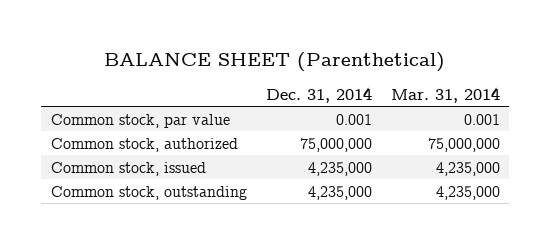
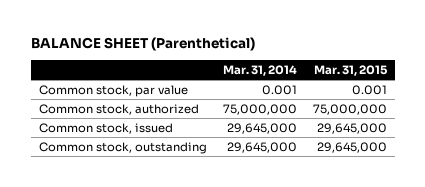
[265,86,372,103] Dec. 31, 2014 -> none
none -> [313,64,388,76] Mar. 31, 2015
[435,161,500,176] 4,235,000 -> [226,122,297,134] 29,645,000
[435,185,500,200] 4,235,000 -> [226,141,297,153] 29,645,000

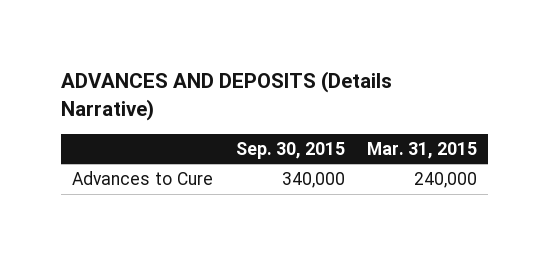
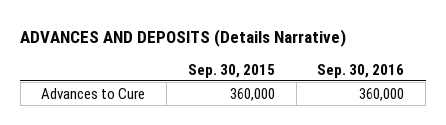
[367,141,478,159] Mar. 31, 2015 -> none
none -> [317,63,405,78] Sep. 30, 2016
[281,172,345,189] 340,000 -> [229,87,275,101] 360,000

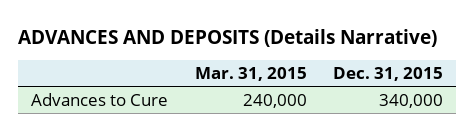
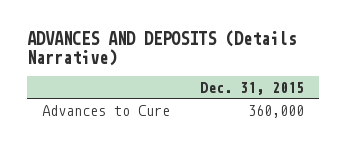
[194,67,307,82] Mar. 31, 2015 -> none
[379,93,444,108] 340,000 -> [247,104,304,118] 360,000

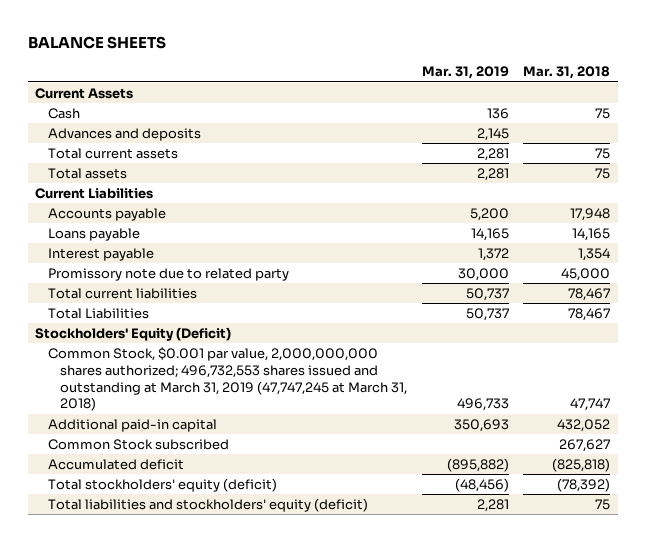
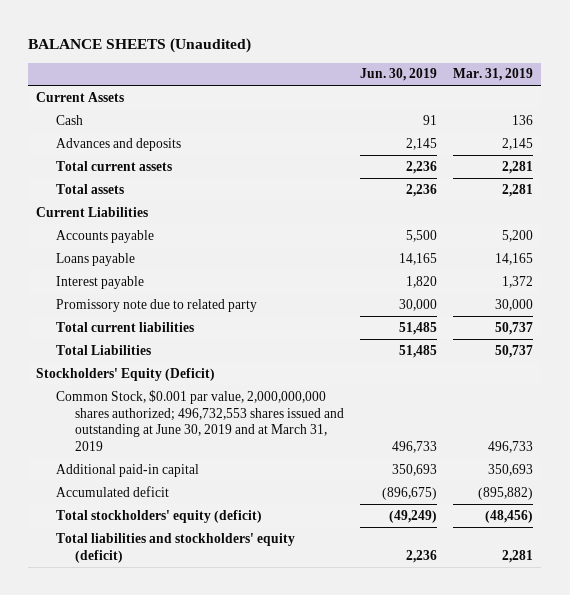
[27,36,166,50] BALANCE SHEETS -> [28,38,252,54] BALANCE SHEETS (Unaudited)
[523,66,611,80] Mar. 31, 2018 -> none
none -> [360,68,438,82] Jun. 30, 2019
[47,346,407,412] Common Stock, $0.001 par value, 2,000,000,000 shares authorized; 496,732,553 shares issued and outstanding at March 31, 2019 (47,747,245 at March 31, 2018) -> [55,389,345,452] Common Stock, $0.001 par value, 2,000,000,000 shares authorized; 496,732,553 shares issued and outstanding at June 30, 2019 and at March 31, 2019
[47,438,229,450] Common Stock subscribed -> none

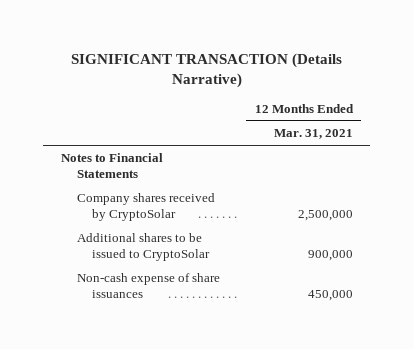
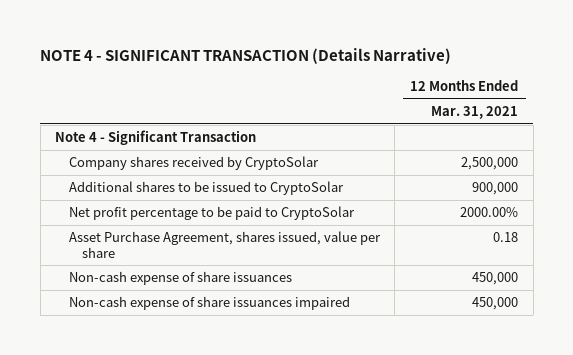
[70,52,342,88] SIGNIFICANT TRANSACTION (Details Narrative) -> [40,47,452,64] NOTE 4 - SIGNIFICANT TRANSACTION (Details Narrative)
[60,153,163,178] Notes to Financial Statements -> none
none -> [55,130,257,146] Note 4 - Significant Transaction
none -> [68,206,355,221] Net profit percentage to be paid to CryptoSolar
none -> [68,231,381,258] Asset Purchase Agreement, shares issued, value per share
none -> [68,296,350,311] Non-cash expense of share issuances impaired

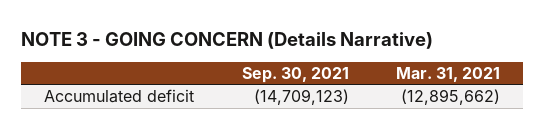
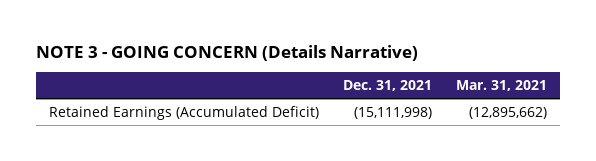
[241,66,349,83] Sep. 30, 2021 -> none
none -> [342,80,432,92] Dec. 31, 2021
[44,89,195,104] Accumulated deficit -> [48,105,319,120] Retained Earnings (Accumulated Deficit)

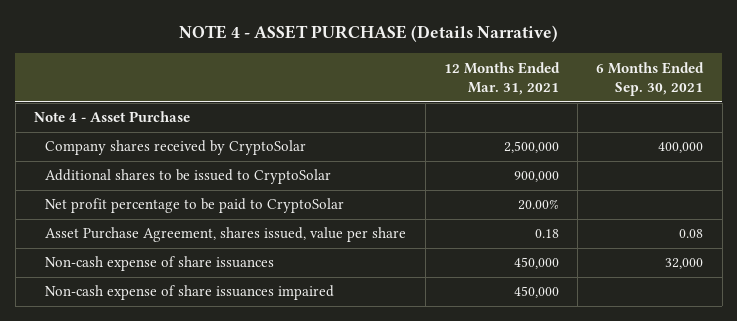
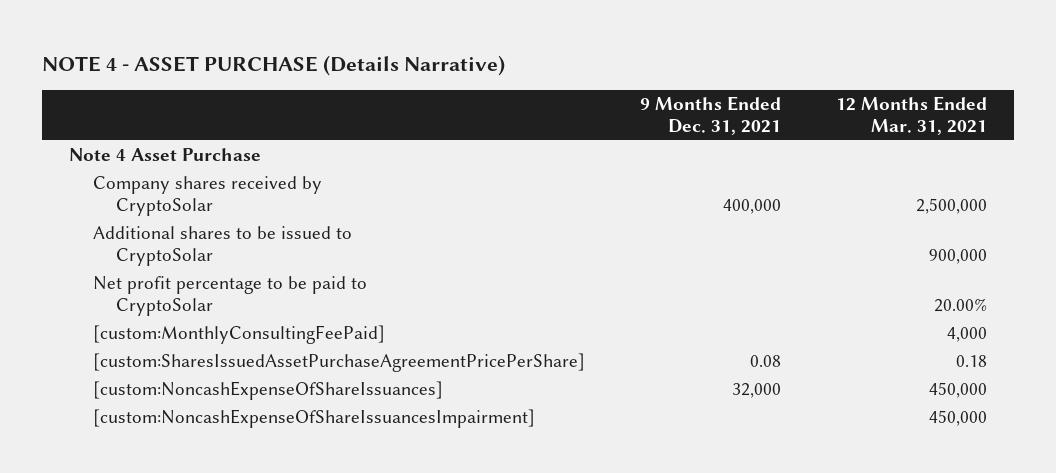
[596,61,705,96] 6 Months Ended Sep. 30, 2021 -> none
none -> [639,95,781,136] 9 Months Ended Dec. 31, 2021
[33,111,190,123] Note 4 - Asset Purchase -> [69,148,262,162] Note 4 Asset Purchase
none -> [92,325,385,345] [custom:MonthlyConsultingFeePaid]
[45,227,407,243] Asset Purchase Agreement, shares issued, value per share -> [92,353,585,373] [custom:SharesIssuedAssetPurchaseAgreementPricePerShare]
[45,256,275,272] Non-cash expense of share issuances -> [92,381,443,401] [custom:NoncashExpenseOfShareIssuances]
[45,285,335,301] Non-cash expense of share issuances impaired -> [92,409,535,429] [custom:NoncashExpenseOfShareIssuancesImpairment]

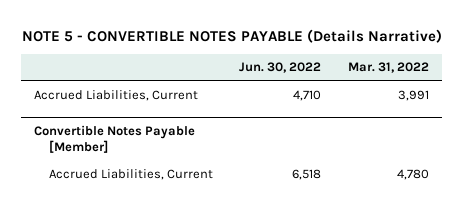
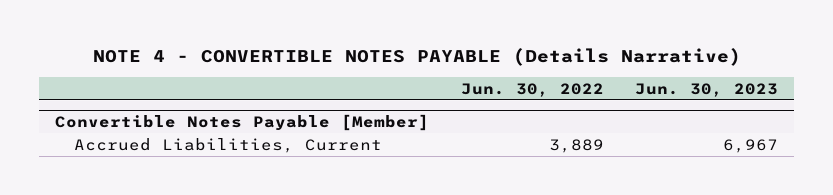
[21,29,442,44] NOTE 5 - CONVERTIBLE NOTES PAYABLE (Details Narrative) -> [92,48,741,67] NOTE 4 - CONVERTIBLE NOTES PAYABLE (Details Narrative)
[347,62,429,74] Mar. 31, 2022 -> none
none -> [635,82,779,97] Jun. 30, 2023
[34,90,199,102] Accrued Liabilities, Current -> none
[292,169,322,181] 6,518 -> [548,138,604,153] 3,889

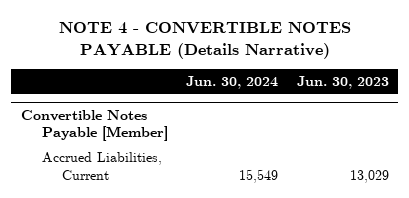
[460,82,604,97] Jun. 30, 2022 -> none
none -> [186,76,279,90] Jun. 30, 2024
[723,138,779,153] 6,967 -> [349,169,389,183] 13,029

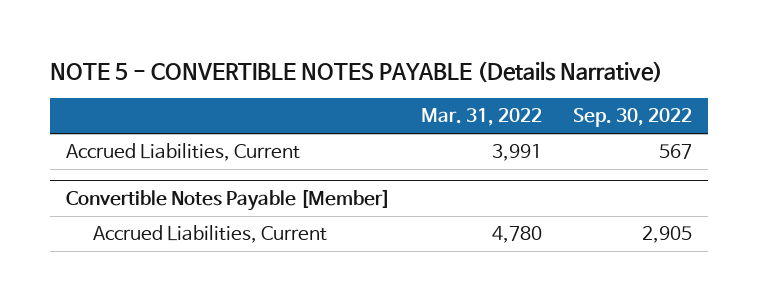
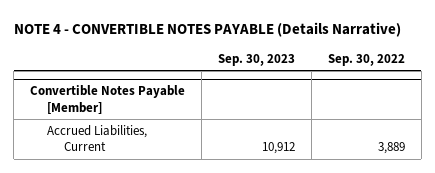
[50,61,664,83] NOTE 5 - CONVERTIBLE NOTES PAYABLE (Details Narrative) -> [13,21,401,37] NOTE 4 - CONVERTIBLE NOTES PAYABLE (Details Narrative)
[421,108,543,127] Mar. 31, 2022 -> none
none -> [218,53,296,66] Sep. 30, 2023
[65,143,300,162] Accrued Liabilities, Current -> none
[642,226,693,244] 2,905 -> [377,142,405,155] 3,889

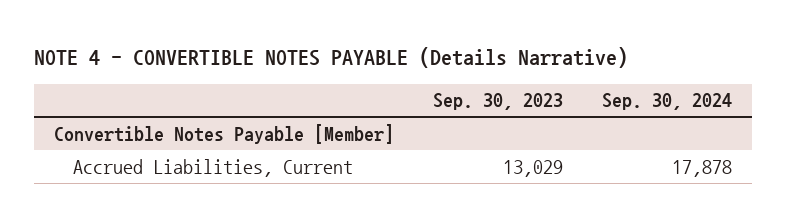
[327,53,405,66] Sep. 30, 2022 -> none
none -> [602,93,733,111] Sep. 30, 2024
[262,142,296,155] 10,912 -> [502,159,563,177] 13,029

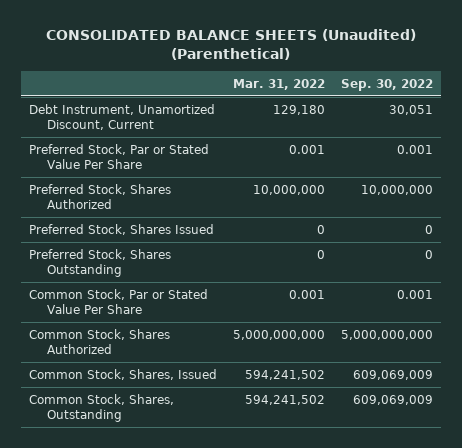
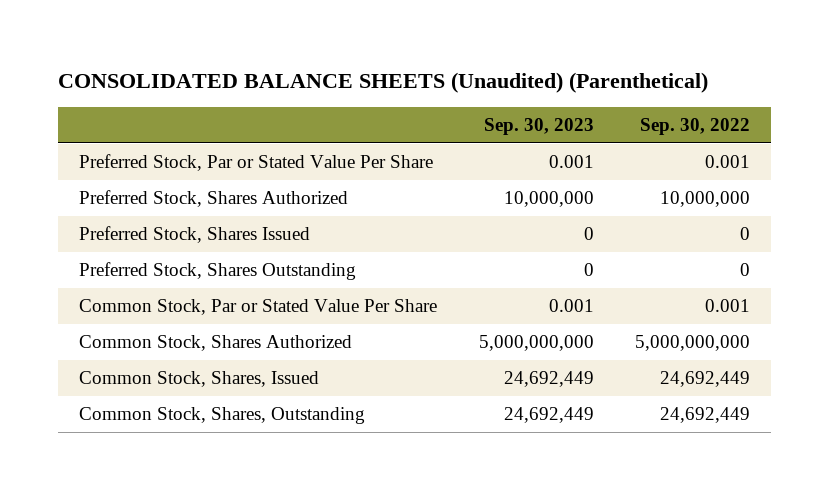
[233,78,326,90] Mar. 31, 2022 -> none
none -> [483,118,594,136] Sep. 30, 2023
[28,103,215,131] Debt Instrument, Unamortized Discount, Current -> none
[353,369,434,380] 609,069,009 -> [660,371,751,388] 24,692,449
[353,394,434,405] 609,069,009 -> [660,407,751,424] 24,692,449

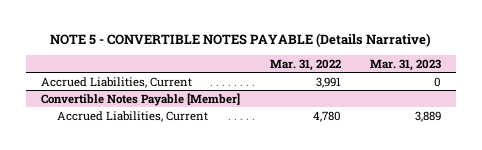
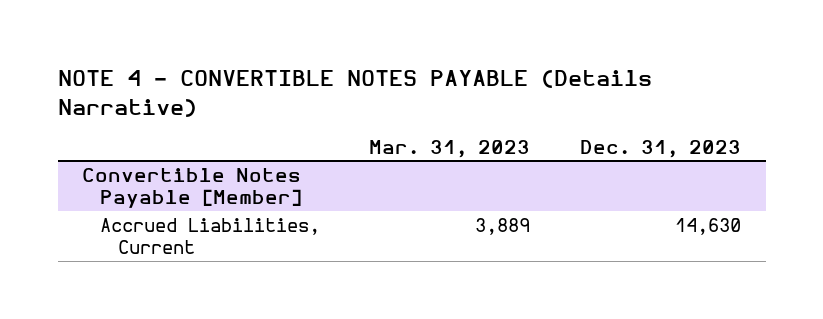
[50,33,432,48] NOTE 5 - CONVERTIBLE NOTES PAYABLE (Details Narrative) -> [57,70,652,117] NOTE 4 - CONVERTIBLE NOTES PAYABLE (Details Narrative)
[269,59,341,72] Mar. 31, 2022 -> none
none -> [579,139,741,158] Dec. 31, 2023
[41,76,193,88] Accrued Liabilities, Current -> none

